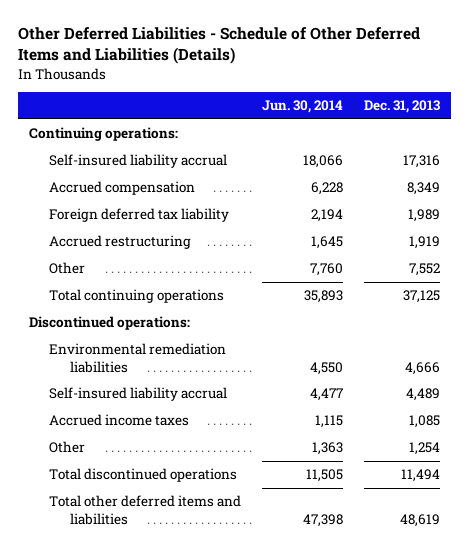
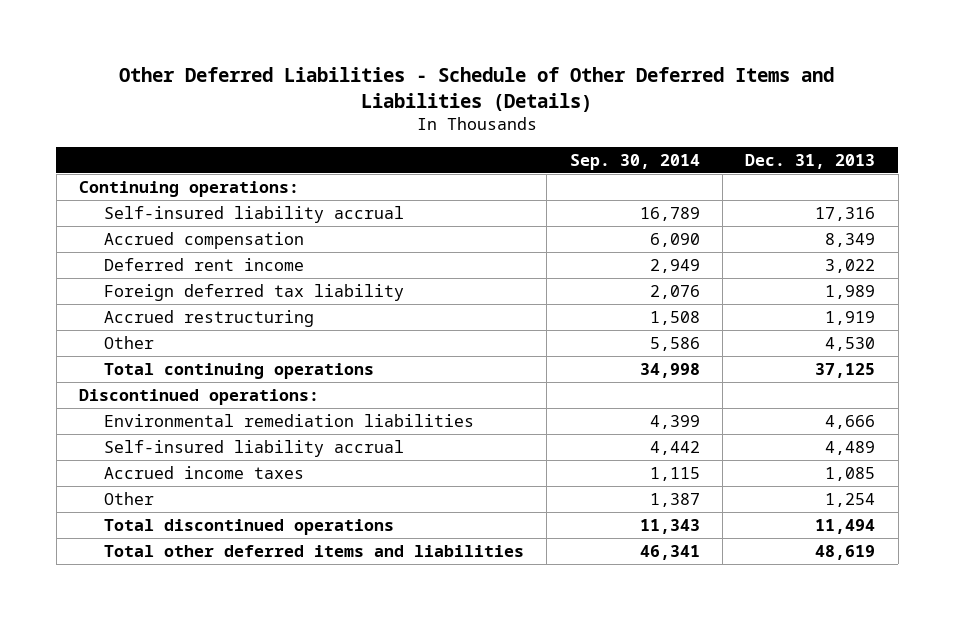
[262,100,344,114] Jun. 30, 2014 -> none
none -> [569,153,700,170] Sep. 30, 2014
none -> [104,257,305,271] Deferred rent income
[409,263,441,277] 7,552 -> [825,336,876,351] 4,530

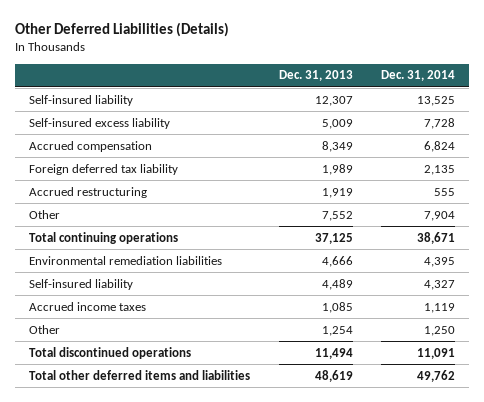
[119,66,835,112] Other Deferred Liabilities - Schedule of Other Deferred Items and Liabilities (Details) -> [15,22,230,38] Other Deferred Liabilities (Details)
[569,153,700,170] Sep. 30, 2014 -> none
none -> [381,70,456,82] Dec. 31, 2014
[79,180,300,197] Continuing operations: -> none
[104,205,405,223] Self-insured liability accrual -> [29,94,134,106] Self-insured liability
[815,206,876,221] 17,316 -> [314,95,353,106] 12,307
none -> [29,117,171,129] Self-insured excess liability
[104,257,305,271] Deferred rent income -> none
[825,336,876,351] 4,530 -> [321,210,353,221] 7,552
[79,388,320,405] Discontinued operations: -> none
[104,439,405,457] Self-insured liability accrual -> [29,278,134,290] Self-insured liability

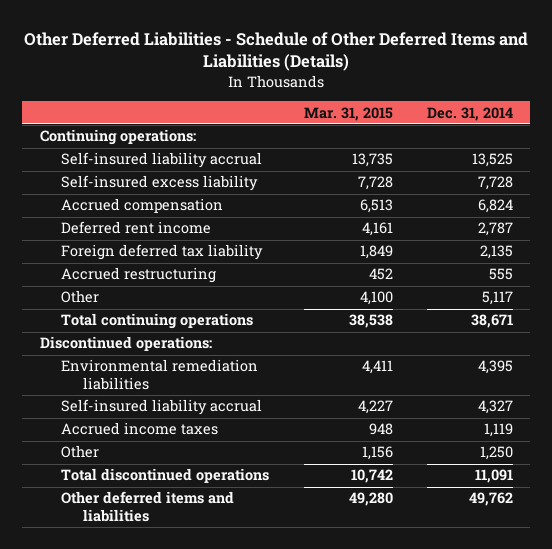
[15,22,230,38] Other Deferred Liabilities (Details) -> [24,31,529,72] Other Deferred Liabilities - Schedule of Other Deferred Items and Liabilities (Details)
[278,70,353,82] Dec. 31, 2013 -> none
none -> [303,106,393,121] Mar. 31, 2015
none -> [39,129,196,146] Continuing operations:
[29,94,134,106] Self-insured liability -> [61,152,263,169] Self-insured liability accrual
none -> [61,221,212,235] Deferred rent income
[424,210,456,221] 7,904 -> [481,291,513,306] 5,117
none -> [39,336,212,352] Discontinued operations:
[29,278,134,290] Self-insured liability -> [61,399,263,416] Self-insured liability accrual
[29,369,251,380] Total other deferred items and liabilities -> [61,491,235,522] Other deferred items and liabilities

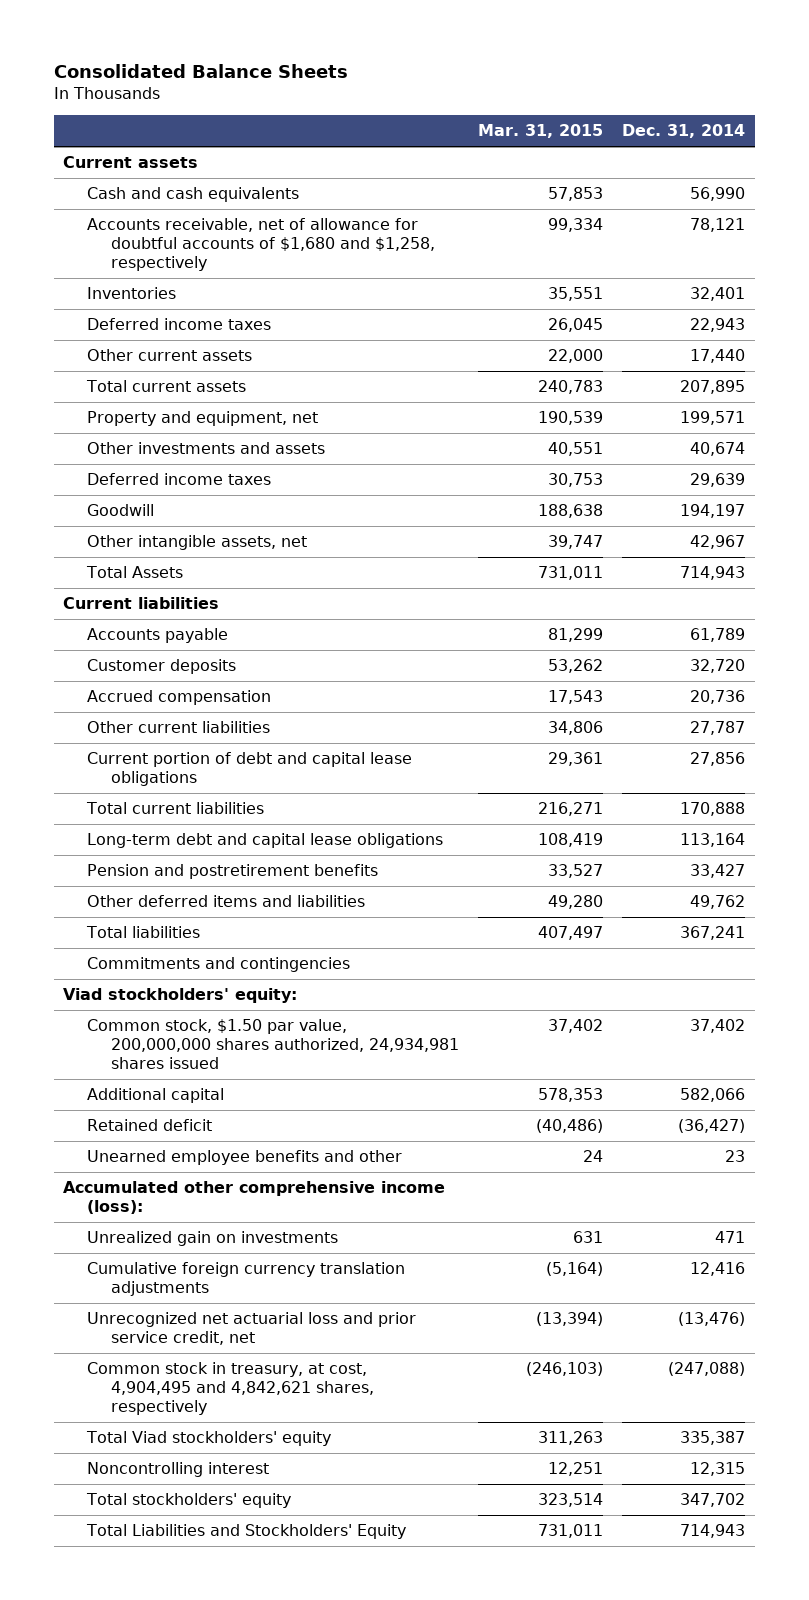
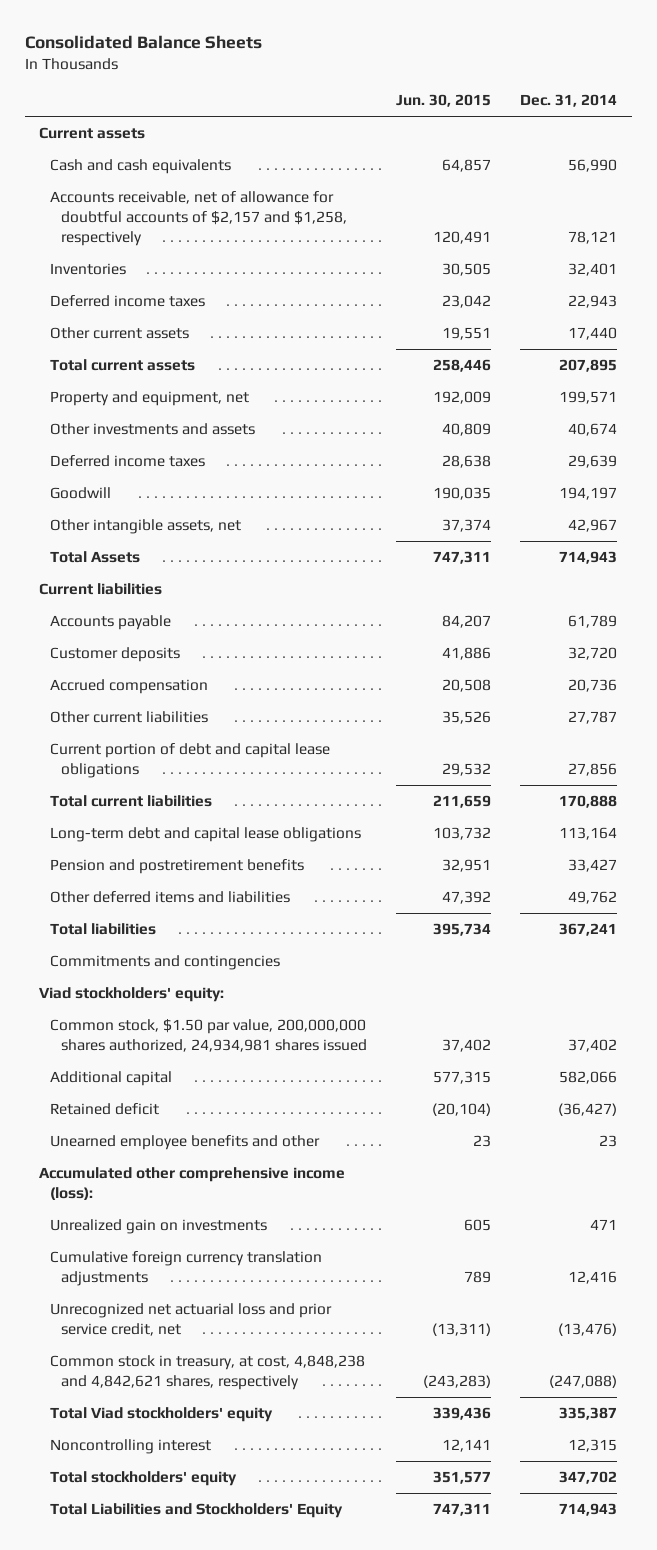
[478,124,604,139] Mar. 31, 2015 -> none
none -> [396,94,492,108] Jun. 30, 2015
[87,218,435,271] Accounts receivable, net of allowance for doubtful accounts of $1,680 and $1,258, respectively -> [50,190,348,246] Accounts receivable, net of allowance for doubtful accounts of $2,157 and $1,258, respectively
[87,1362,374,1415] Common stock in treasury, at cost, 4,904,495 and 4,842,621 shares, respectively -> [50,1354,366,1390] Common stock in treasury, at cost, 4,848,238 and 4,842,621 shares, respectively

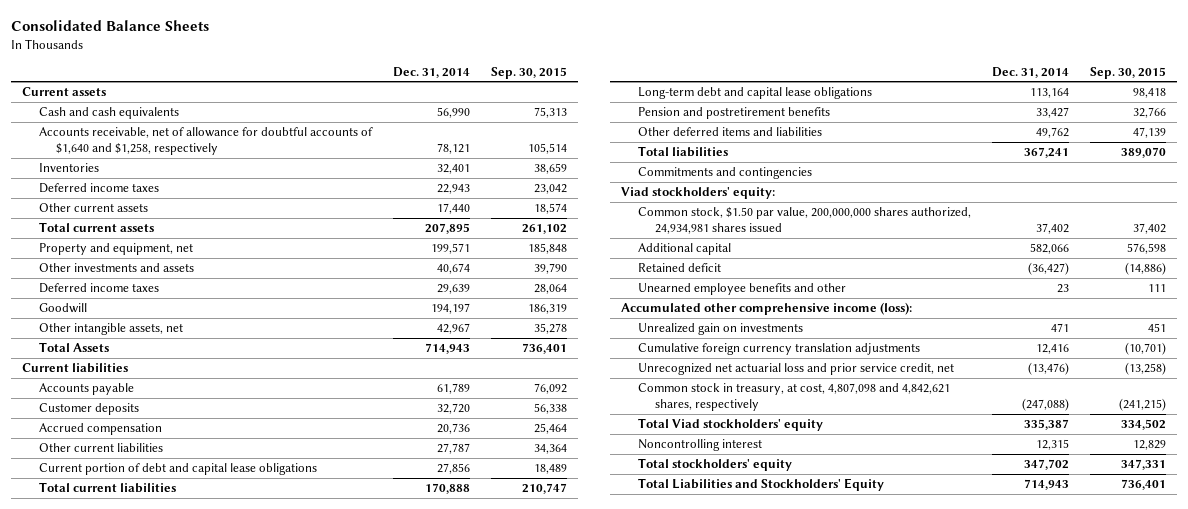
[396,94,492,108] Jun. 30, 2015 -> none
none -> [491,66,568,79] Sep. 30, 2015
[50,190,348,246] Accounts receivable, net of allowance for doubtful accounts of $2,157 and $1,258, respectively -> [38,126,373,156] Accounts receivable, net of allowance for doubtful accounts of $1,640 and $1,258, respectively
[50,1354,366,1390] Common stock in treasury, at cost, 4,848,238 and 4,842,621 shares, respectively -> [637,382,950,412] Common stock in treasury, at cost, 4,807,098 and 4,842,621 shares, respectively

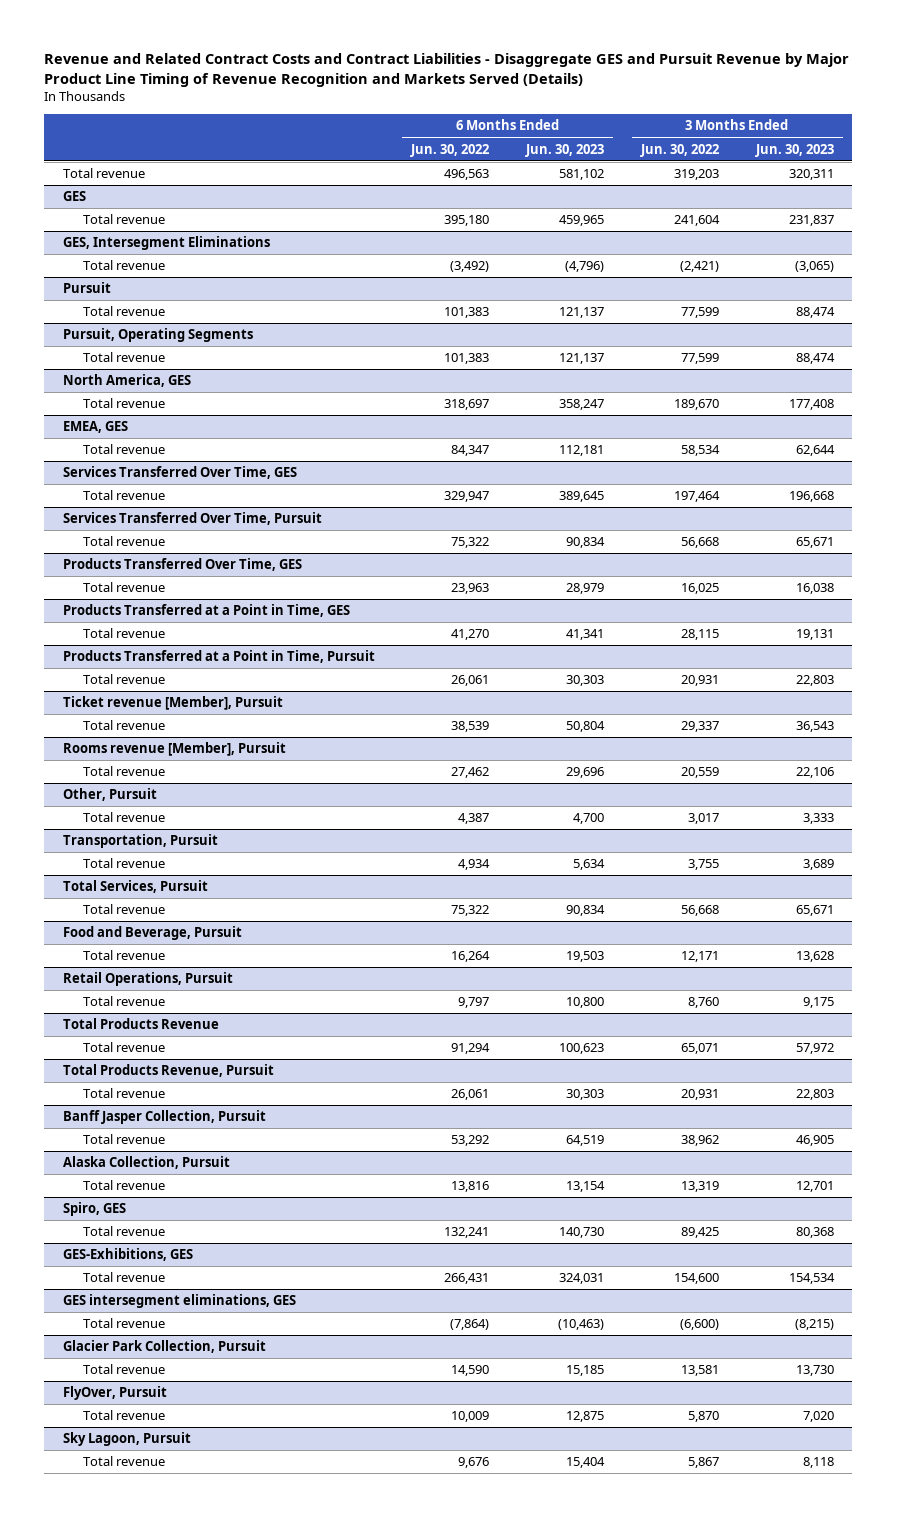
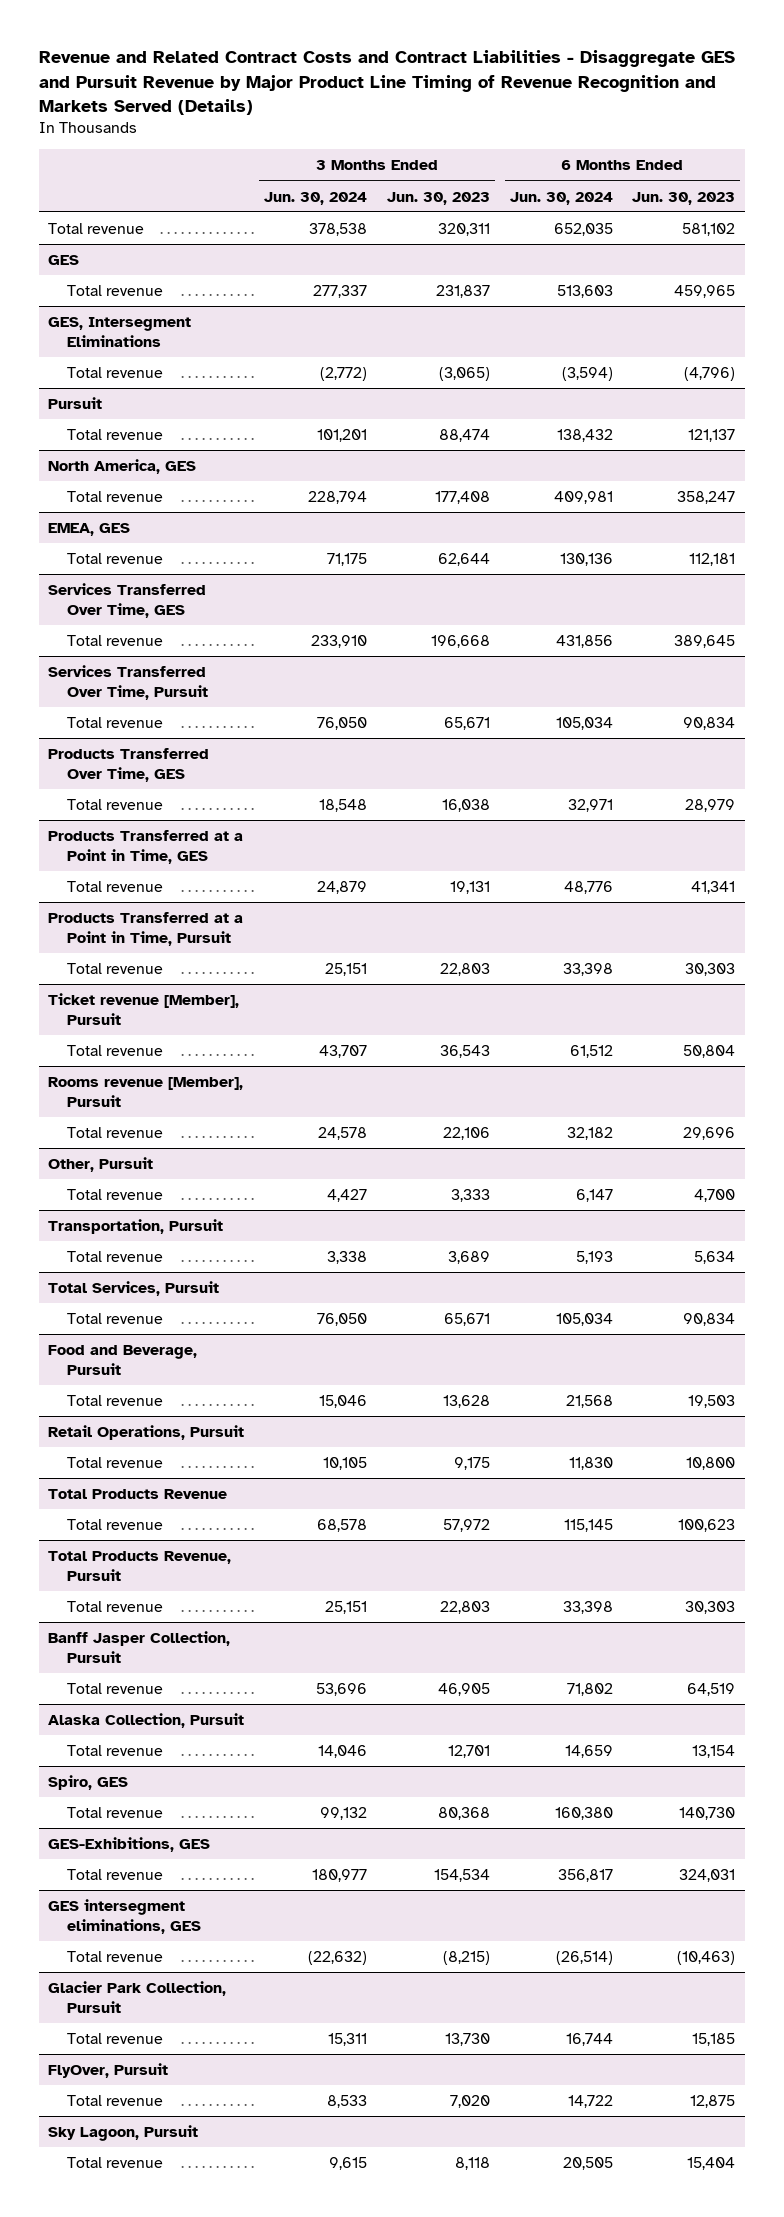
[410,143,490,157] Jun. 30, 2022 -> none
[640,143,720,157] Jun. 30, 2022 -> none
none -> [264,191,368,205] Jun. 30, 2024
none -> [509,191,613,205] Jun. 30, 2024
[62,328,253,343] Pursuit, Operating Segments -> none
[82,352,165,363] Total revenue -> none

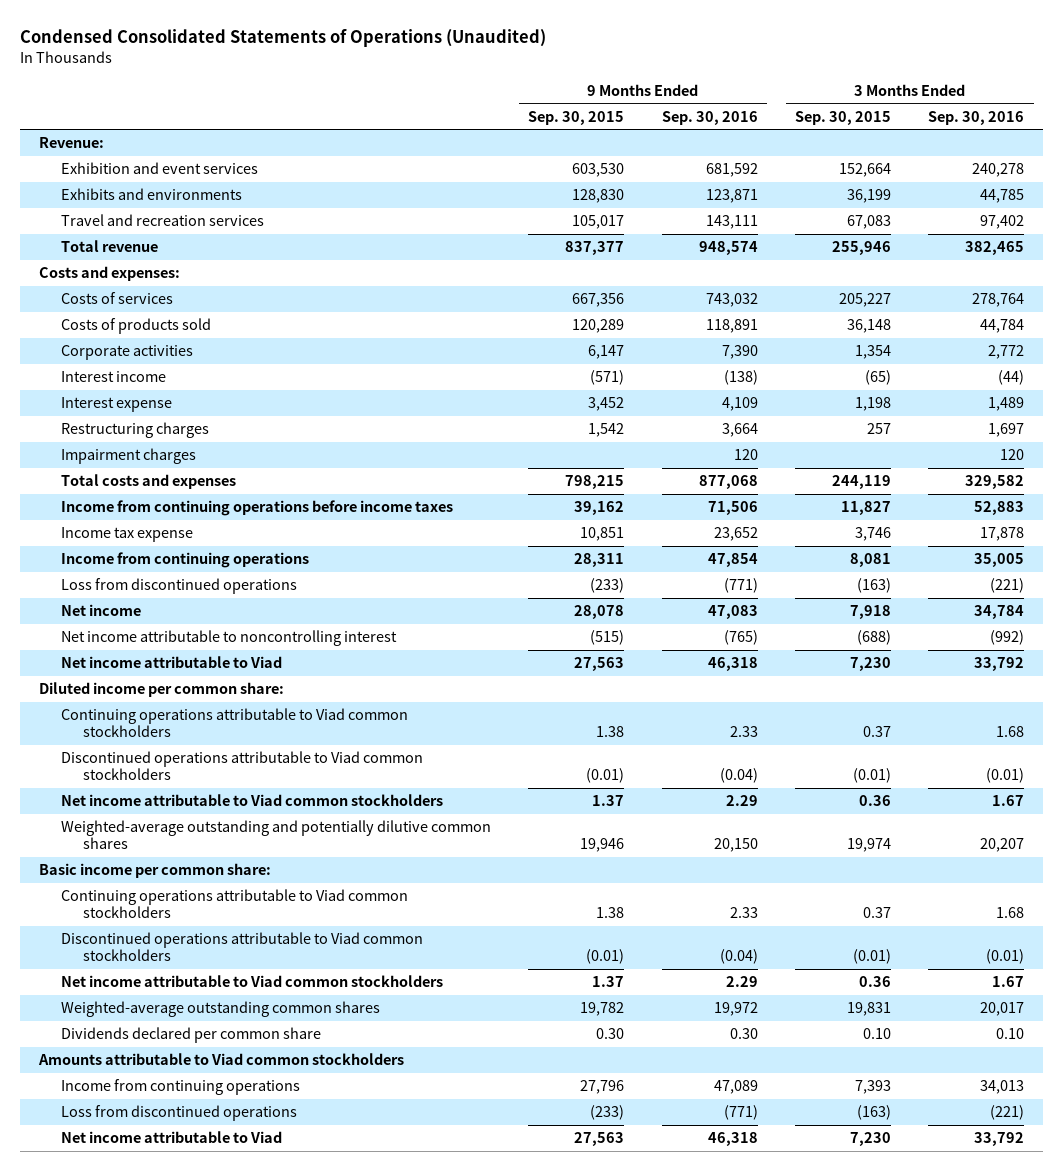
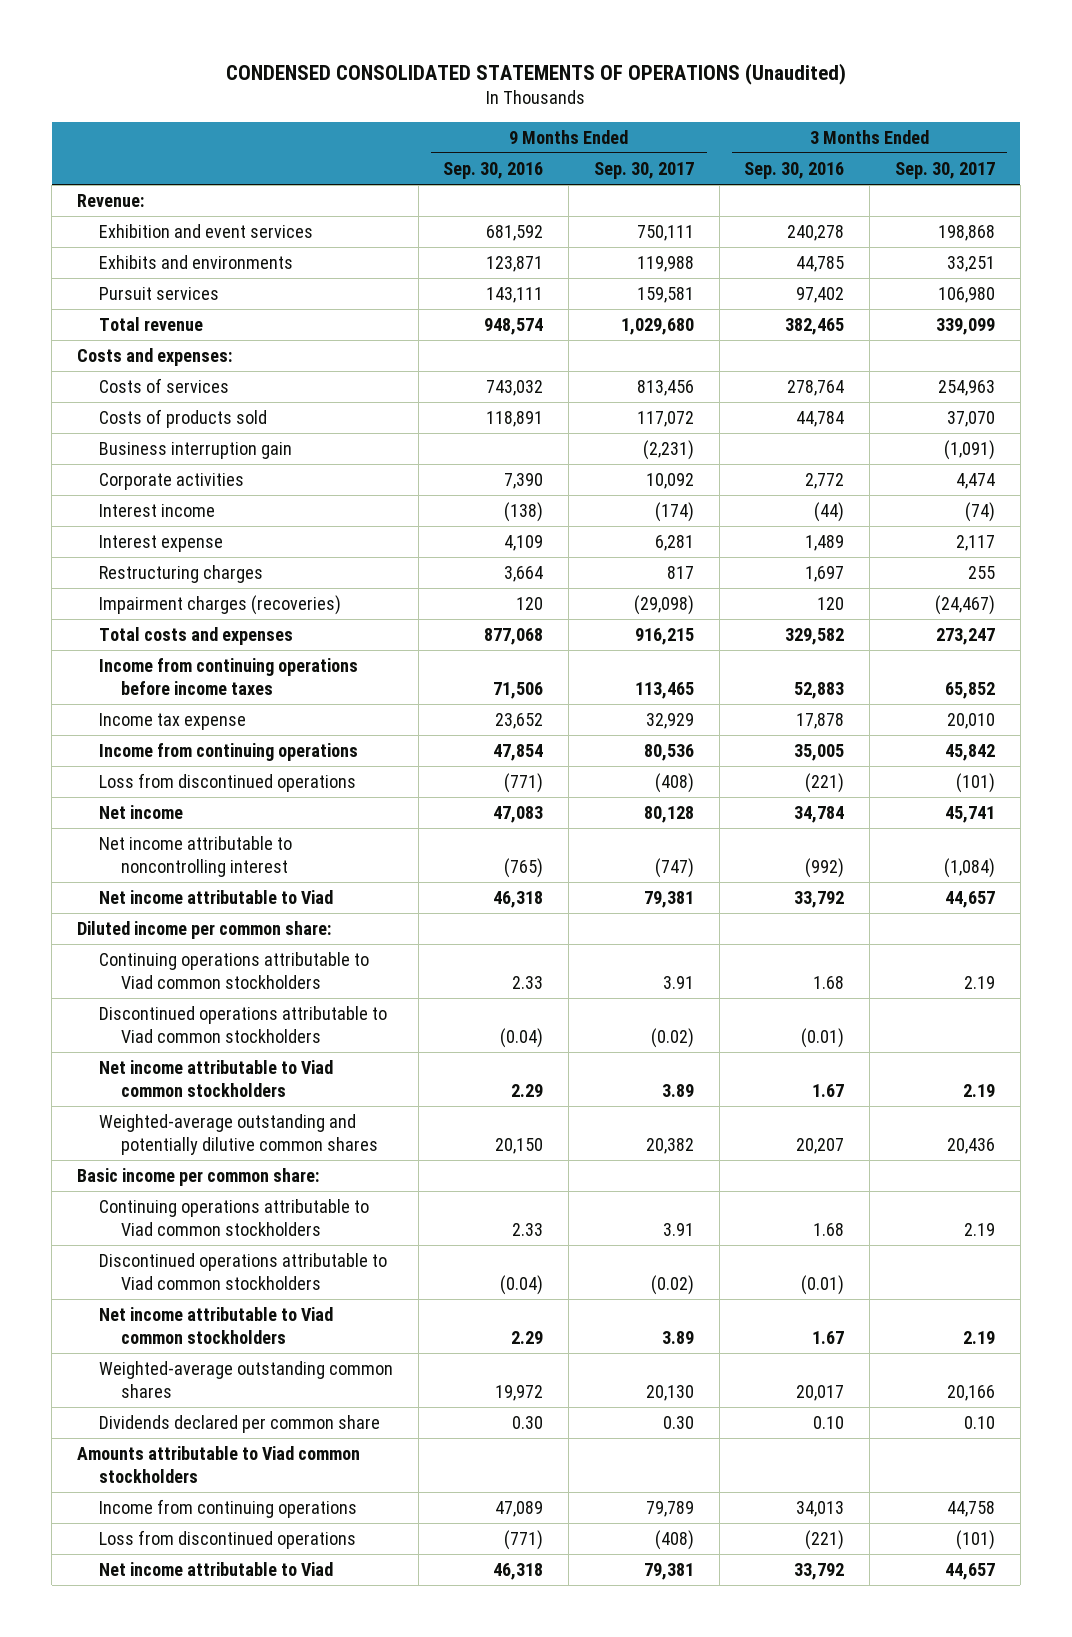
[20,29,547,48] Condensed Consolidated Statements of Operations (Unaudited) -> [226,62,847,85] CONDENSED CONSOLIDATED STATEMENTS OF OPERATIONS (Unaudited)
[528,110,625,125] Sep. 30, 2015 -> none
[795,110,892,125] Sep. 30, 2015 -> none
none -> [593,161,694,179] Sep. 30, 2017
none -> [894,161,995,179] Sep. 30, 2017
[60,214,264,227] Travel and recreation services -> [99,286,220,300] Pursuit services
none -> [99,441,293,459] Business interruption gain
[60,448,196,465] Impairment charges -> [99,594,342,615] Impairment charges (recoveries)

